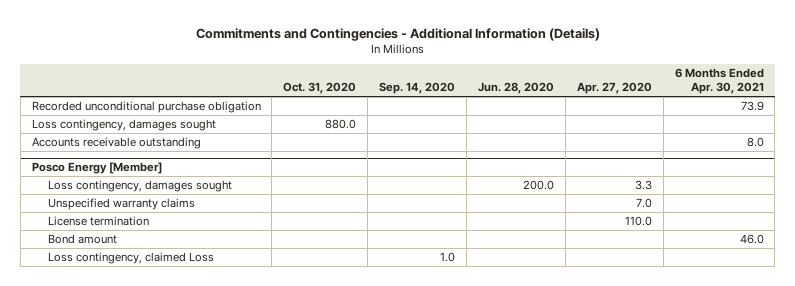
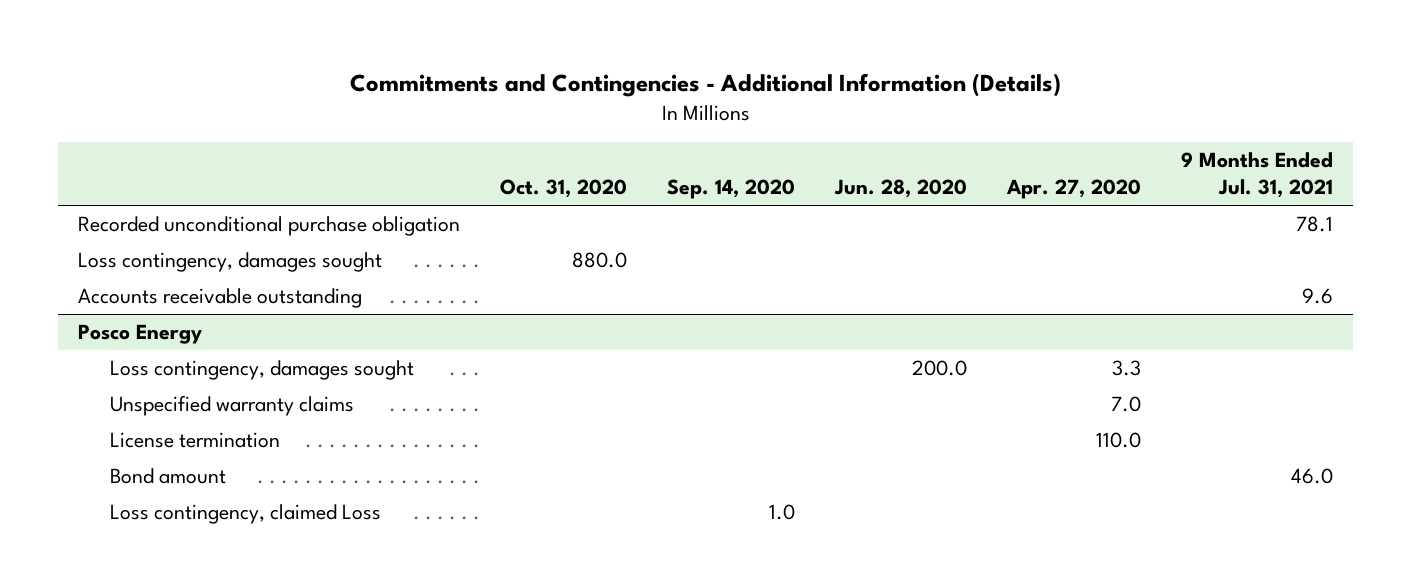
[674,68,764,95] 6 Months Ended Apr. 30, 2021 -> none
none -> [1181,151,1334,199] 9 Months Ended Jul. 31, 2021
[31,161,162,174] Posco Energy [Member] -> [78,324,203,345] Posco Energy

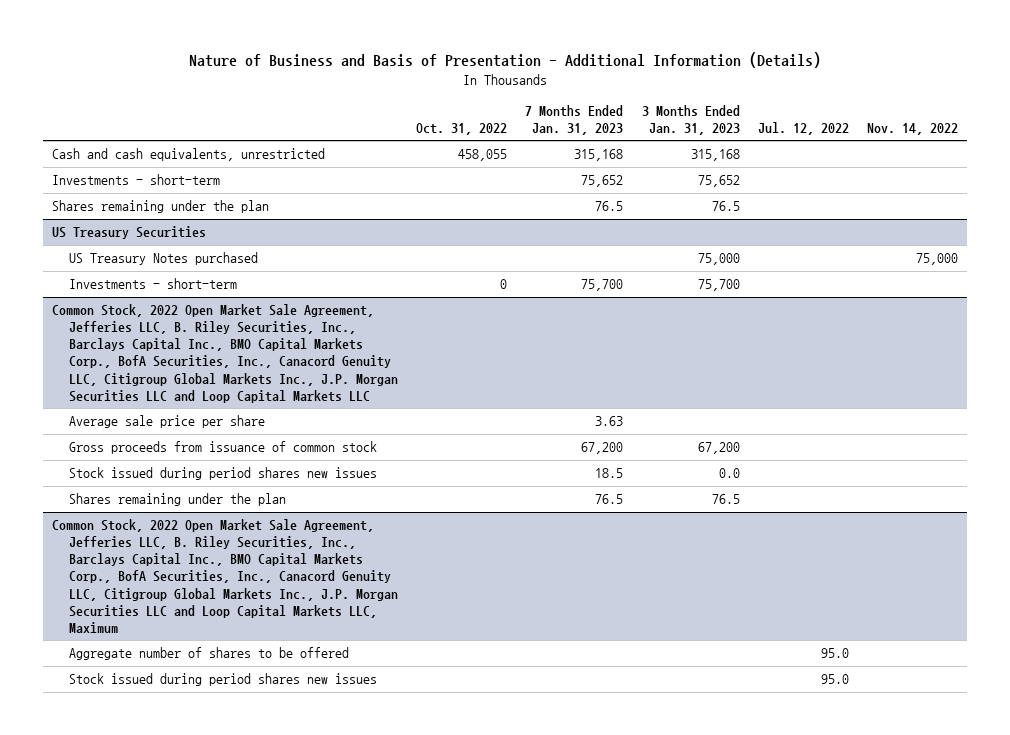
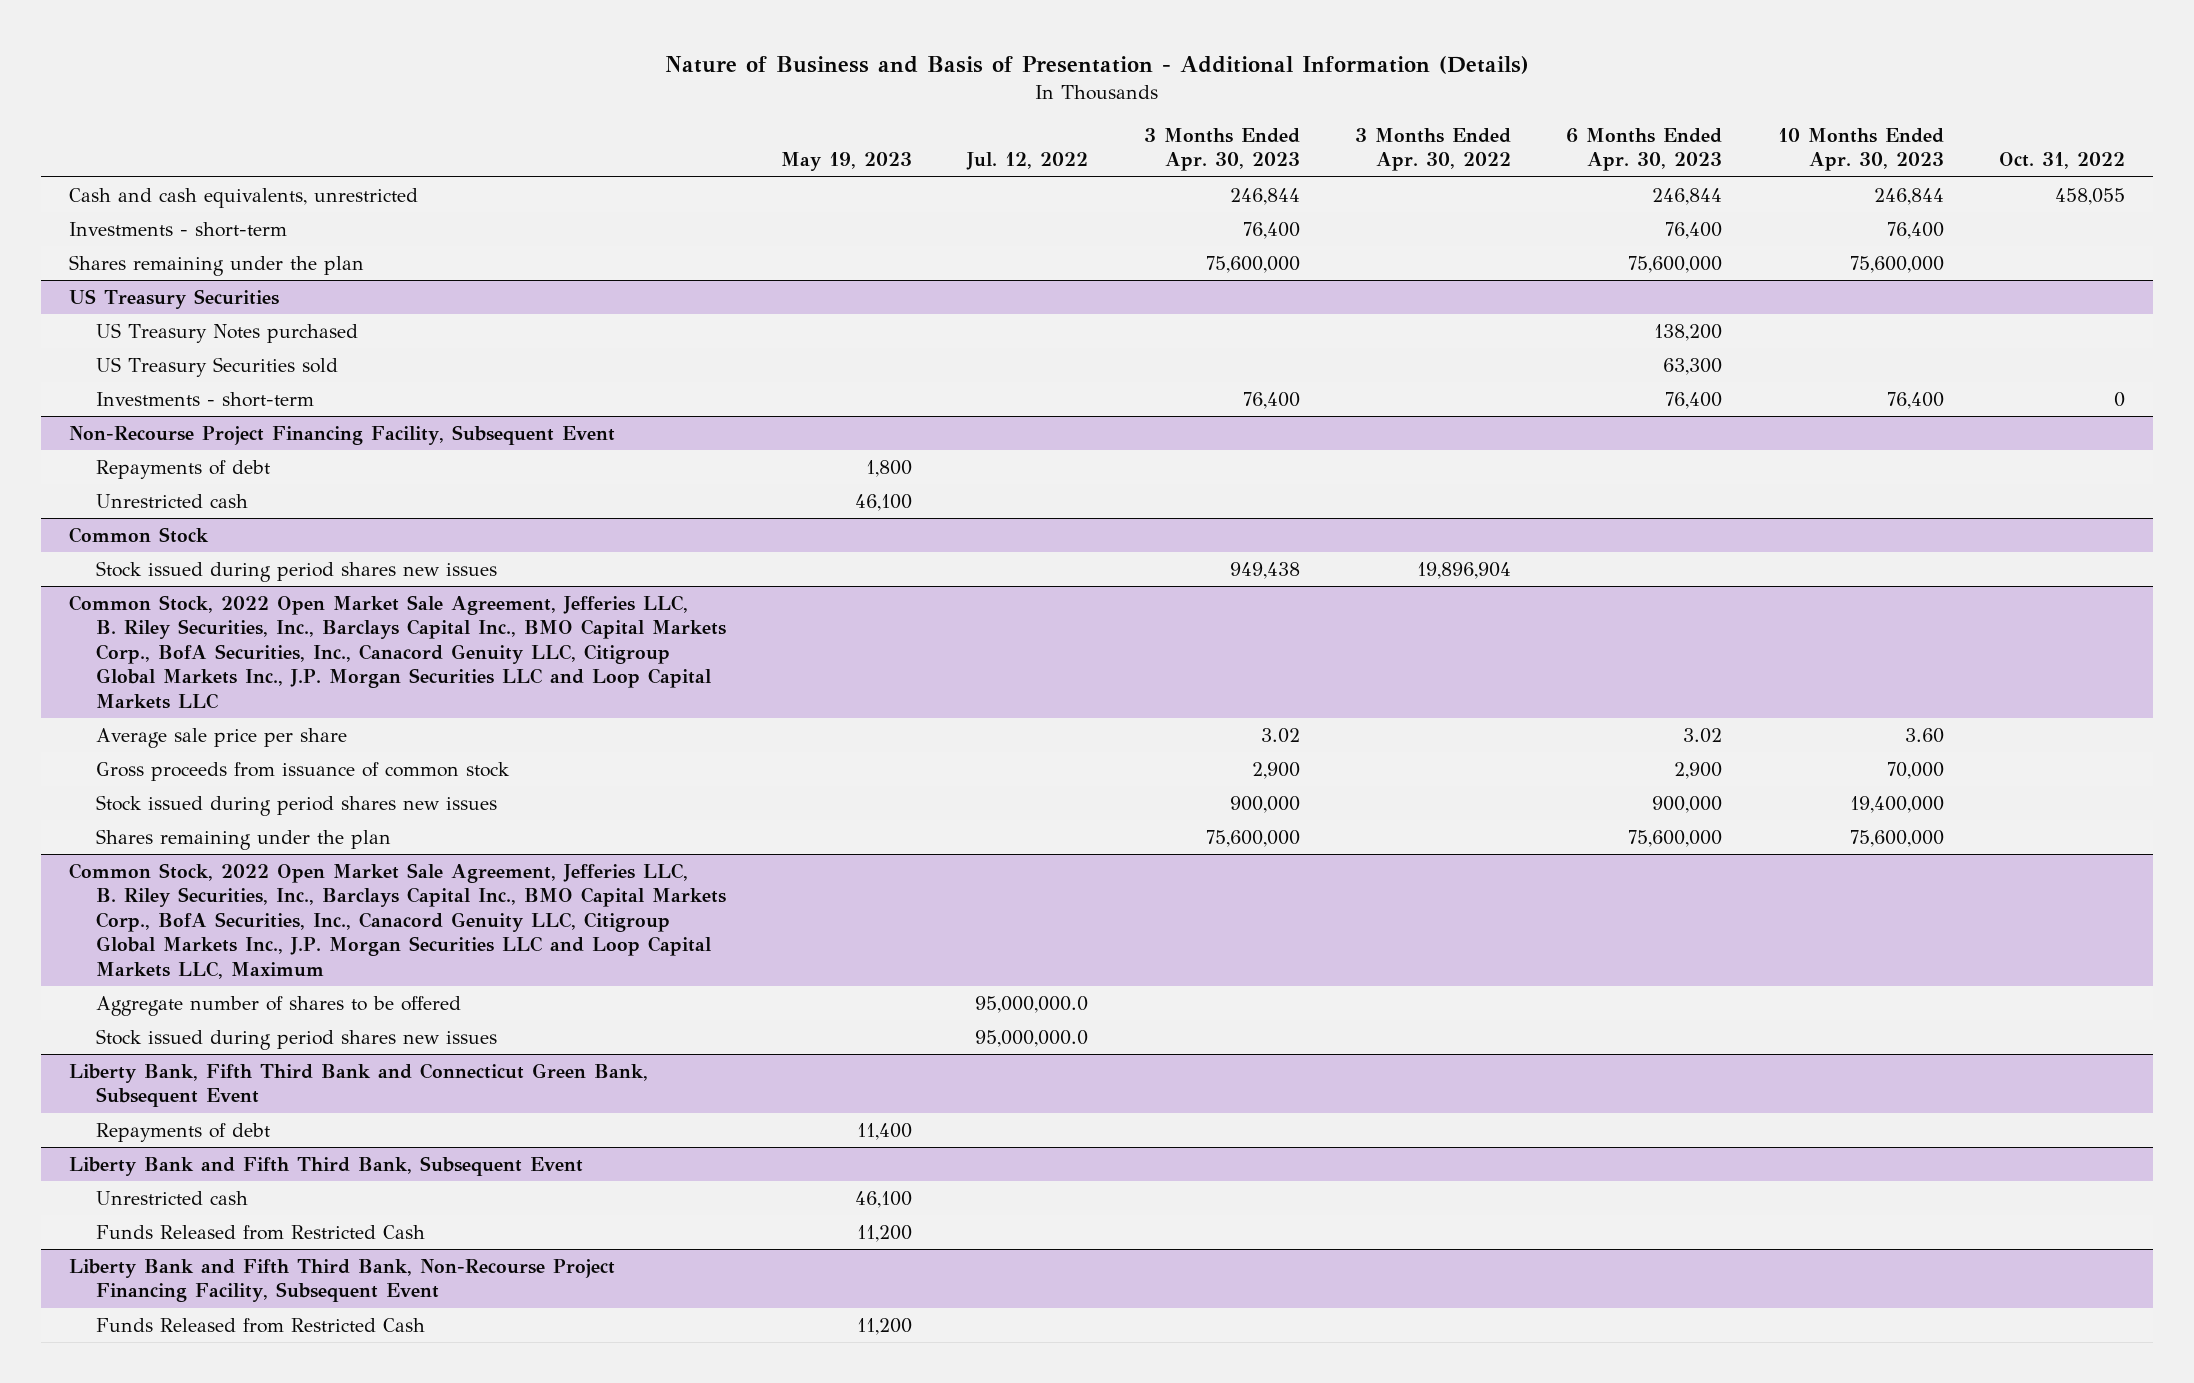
[525,104,624,135] 7 Months Ended Jan. 31, 2023 -> none
[641,104,740,135] 3 Months Ended Jan. 31, 2023 -> none
[867,122,959,135] Nov. 14, 2022 -> none
none -> [781,152,913,172] May 19, 2023
none -> [1143,128,1300,172] 3 Months Ended Apr. 30, 2023
none -> [1355,128,1512,172] 3 Months Ended Apr. 30, 2022
none -> [1566,128,1723,172] 6 Months Ended Apr. 30, 2023
none -> [1777,128,1944,172] 10 Months Ended Apr. 30, 2023
none -> [95,356,338,377] US Treasury Securities sold
none -> [69,424,616,445] Non-Recourse Project Financing Facility, Subsequent Event
none -> [95,459,270,479] Repayments of debt
none -> [95,493,248,508] Unrestricted cash
none -> [69,526,210,543] Common Stock
none -> [95,560,497,582] Stock issued during period shares new issues
[820,648,849,659] 95.0 -> [975,995,1089,1013] 95,000,000.0
[820,674,849,685] 95.0 -> [975,1029,1089,1047] 95,000,000.0
none -> [69,1062,649,1108] Liberty Bank, Fifth Third Bank and Connecticut Green Bank, Subsequent Event
none -> [95,1122,270,1142] Repayments of debt
none -> [69,1155,584,1176] Liberty Bank and Fifth Third Bank, Subsequent Event
none -> [95,1190,248,1205] Unrestricted cash
none -> [95,1224,425,1240] Funds Released from Restricted Cash
none -> [69,1258,616,1303] Liberty Bank and Fifth Third Bank, Non-Recourse Project Financing Facility, Subsequent Event
none -> [95,1317,425,1333] Funds Released from Restricted Cash

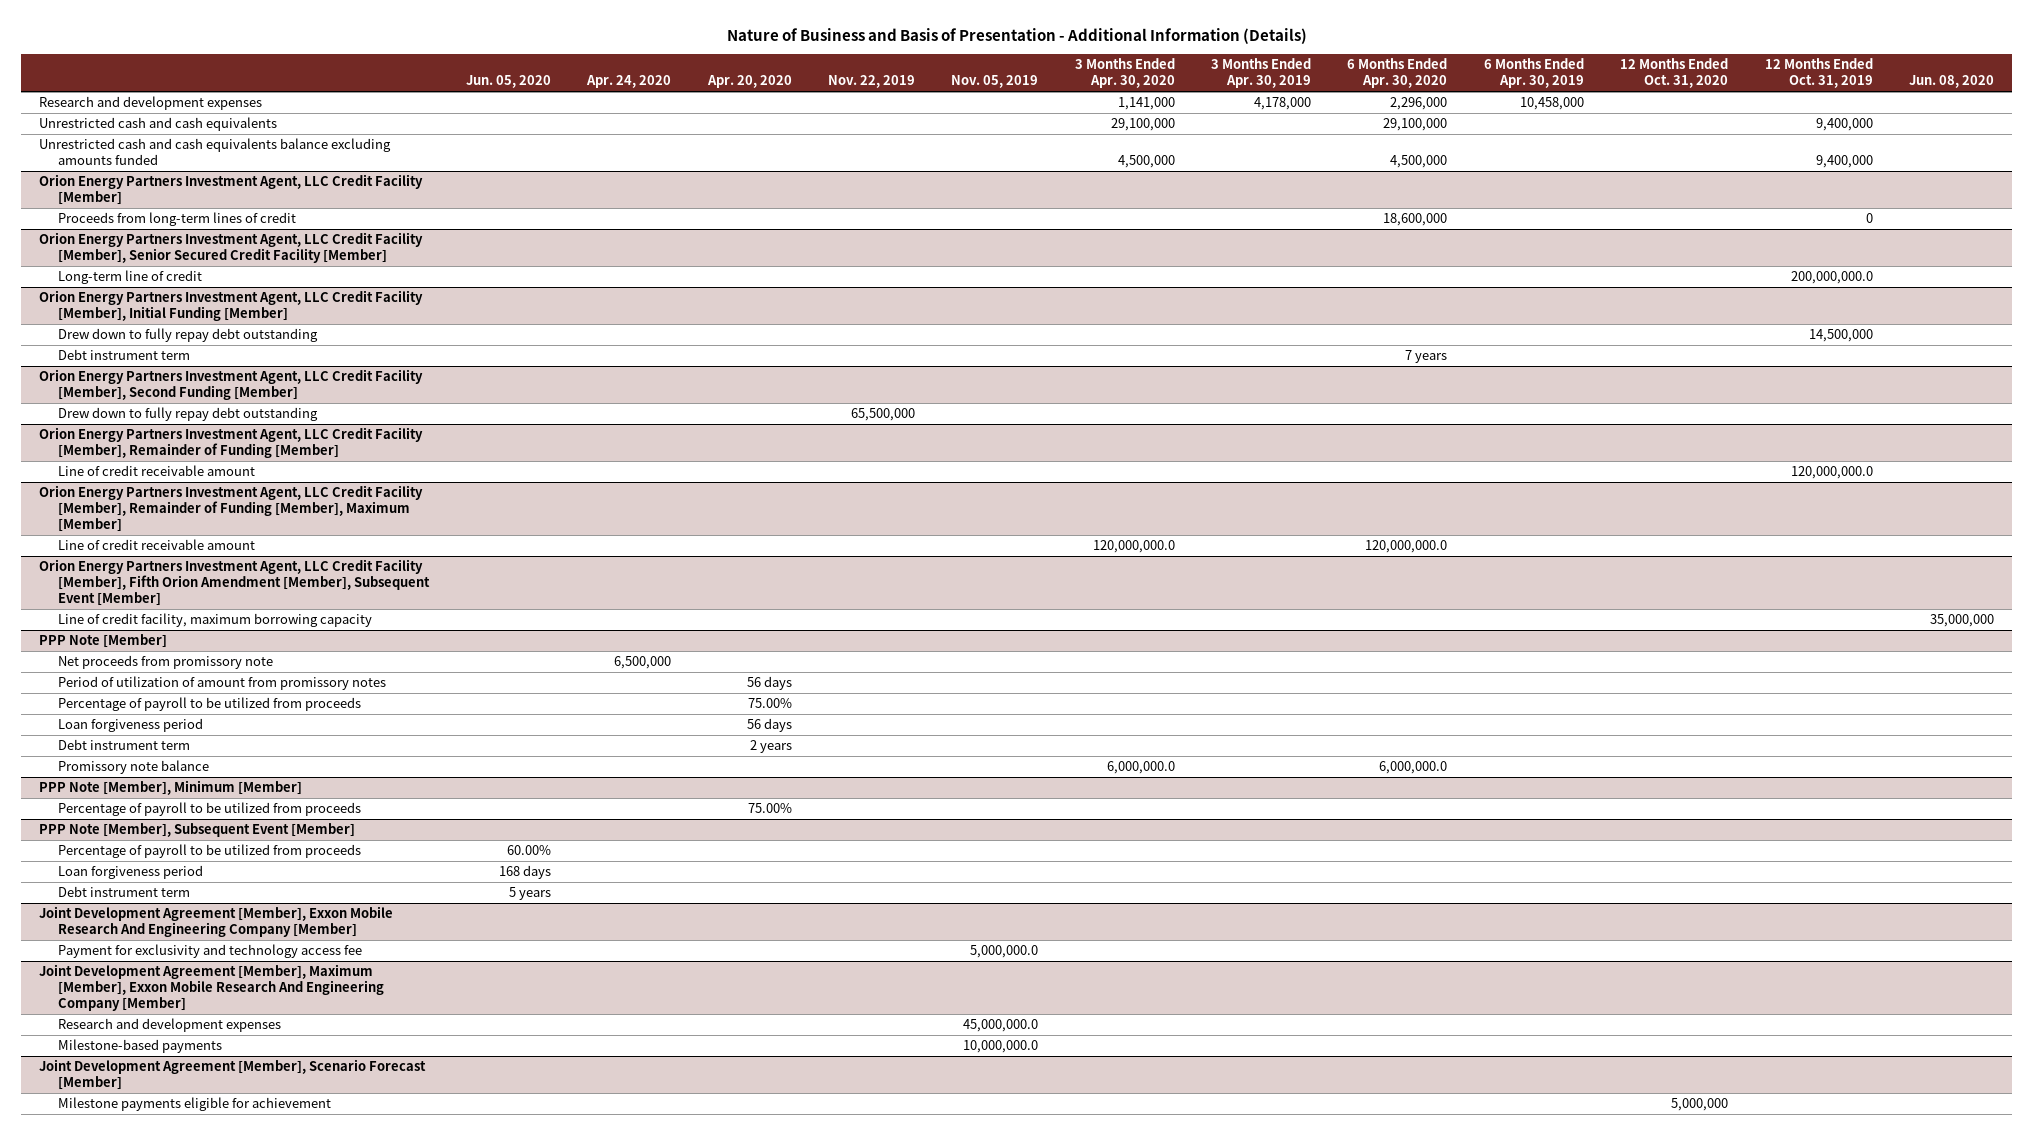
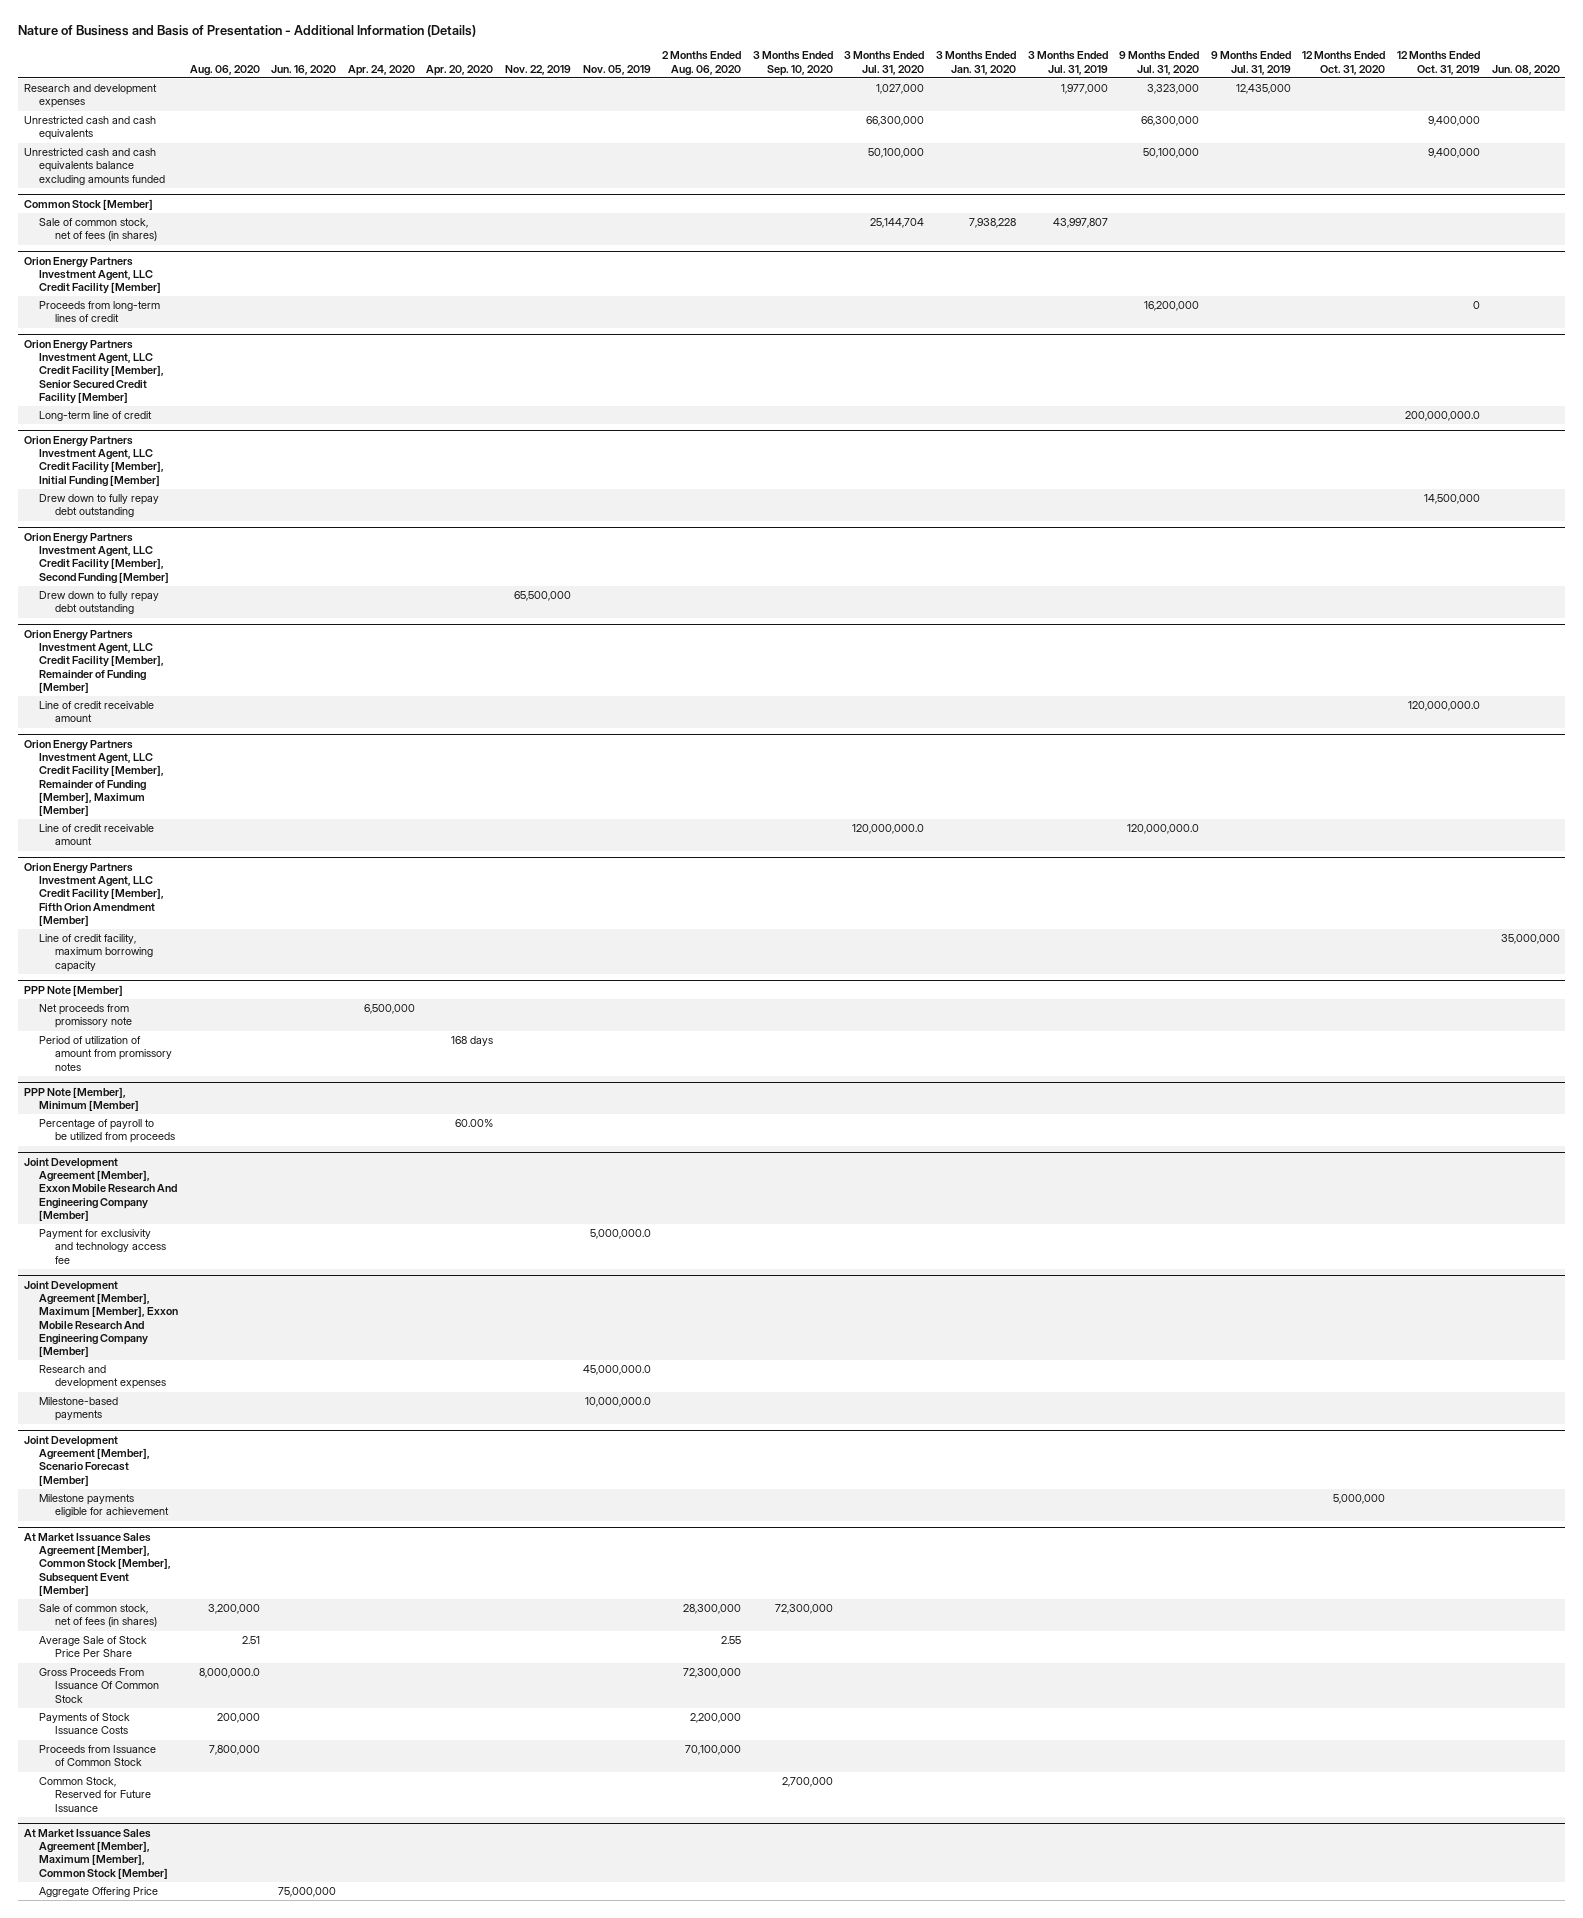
[465,75,551,89] Jun. 05, 2020 -> none
[1074,58,1175,89] 3 Months Ended Apr. 30, 2020 -> none
[1211,58,1312,89] 3 Months Ended Apr. 30, 2019 -> none
[1347,58,1448,89] 6 Months Ended Apr. 30, 2020 -> none
[1483,58,1584,89] 6 Months Ended Apr. 30, 2019 -> none
none -> [189,64,260,76] Aug. 06, 2020
none -> [271,64,337,75] Jun. 16, 2020
none -> [662,51,742,76] 2 Months Ended Aug. 06, 2020
none -> [752,51,833,76] 3 Months Ended Sep. 10, 2020
none -> [844,51,925,75] 3 Months Ended Jul. 31, 2020
none -> [936,51,1017,75] 3 Months Ended Jan. 31, 2020
none -> [1027,51,1108,75] 3 Months Ended Jul. 31, 2019
none -> [1119,51,1200,75] 9 Months Ended Jul. 31, 2020
none -> [1210,51,1291,75] 9 Months Ended Jul. 31, 2019
none -> [23,198,153,210] Common Stock [Member]
none -> [39,218,157,242] Sale of common stock, net of fees (in shares)
[58,349,191,361] Debt instrument term -> none
[39,559,431,607] Orion Energy Partners Investment Agent, LLC Credit Facility [Member], Fifth Orion Amendment [Member], Subsequent Event [Member] -> [23,862,165,926] Orion Energy Partners Investment Agent, LLC Credit Facility [Member], Fifth Orion Amendment [Member]
[58,697,362,712] Percentage of payroll to be utilized from proceeds -> none
[58,718,204,733] Loan forgiveness period -> none
[58,739,191,751] Debt instrument term -> none
[58,760,210,775] Promissory note balance -> none
[746,676,792,691] 56 days -> [451,1036,494,1047] 168 days
[39,823,356,838] PPP Note [Member], Subsequent Event [Member] -> none
[58,844,362,859] Percentage of payroll to be utilized from proceeds -> none
[58,865,204,880] Loan forgiveness period -> none
[58,886,191,898] Debt instrument term -> none
[747,803,792,814] 75.00% -> [455,1119,494,1128] 60.00%
none -> [23,1532,172,1596] At Market Issuance Sales Agreement [Member], Common Stock [Member], Subsequent Event [Member]
none -> [39,1604,157,1628] Sale of common stock, net of fees (in shares)
none -> [39,1636,148,1658] Average Sale of Stock Price Per Share
none -> [39,1668,159,1703] Gross Proceeds From Issuance Of Common Stock
none -> [39,1713,131,1735] Payments of Stock Issuance Costs
none -> [39,1745,157,1767] Proceeds from Issuance of Common Stock
none -> [39,1777,151,1812] Common Stock, Reserved for Future Issuance
none -> [23,1828,169,1879] At Market Issuance Sales Agreement [Member], Maximum [Member], Common Stock [Member]
none -> [39,1887,159,1898] Aggregate Offering Price

